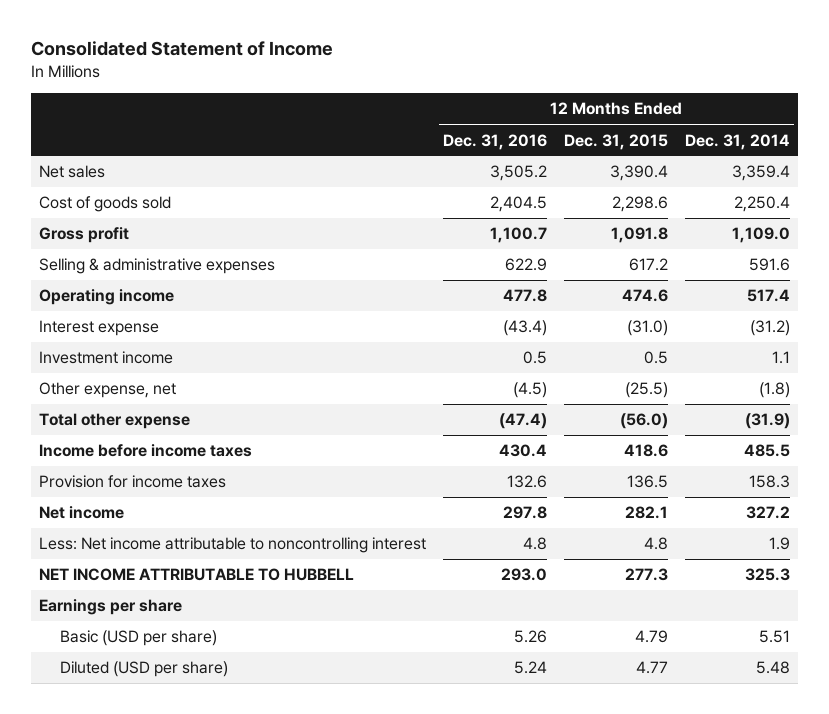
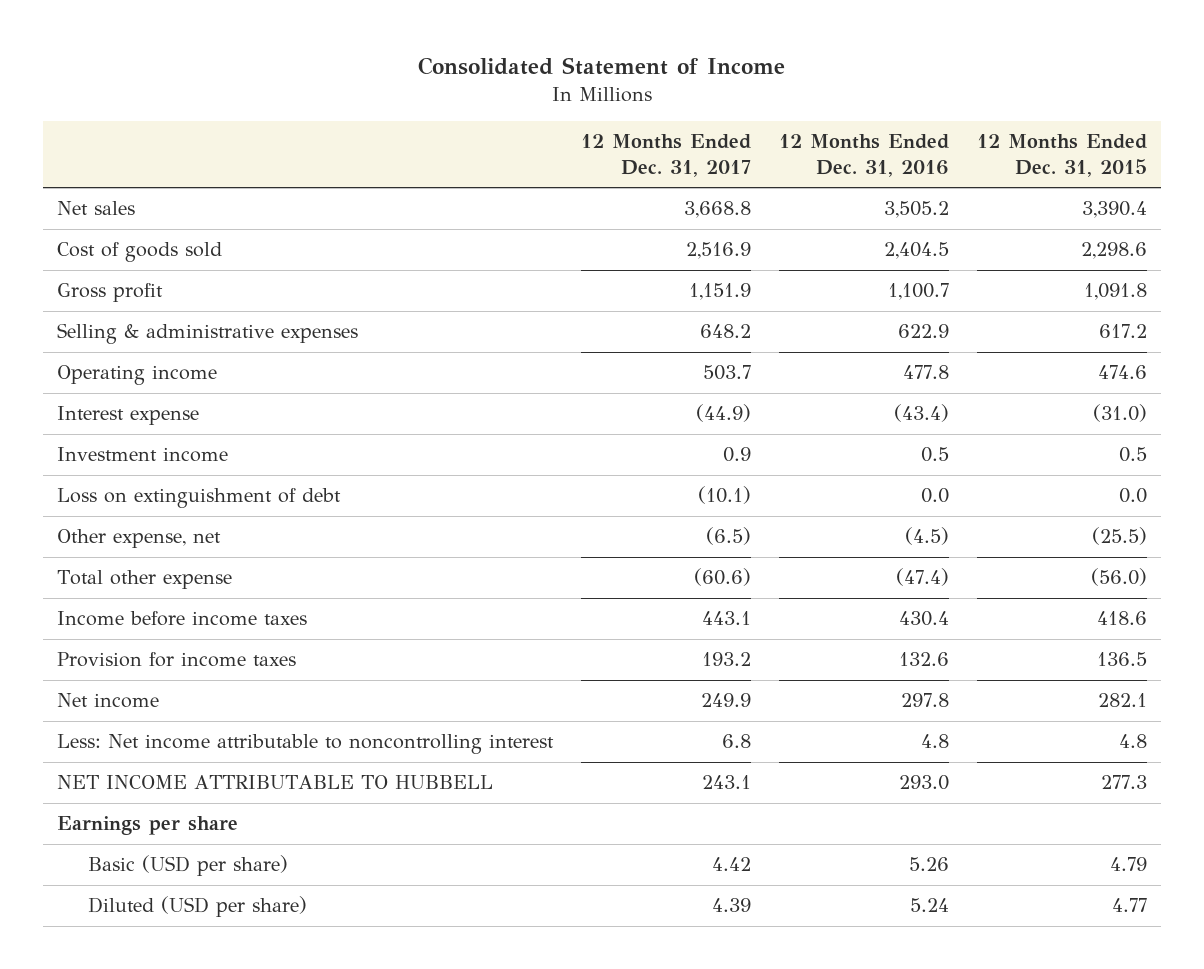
[684,133,790,150] Dec. 31, 2014 -> none
none -> [581,134,752,177] 12 Months Ended Dec. 31, 2017
none -> [57,488,342,509] Loss on extinguishment of debt

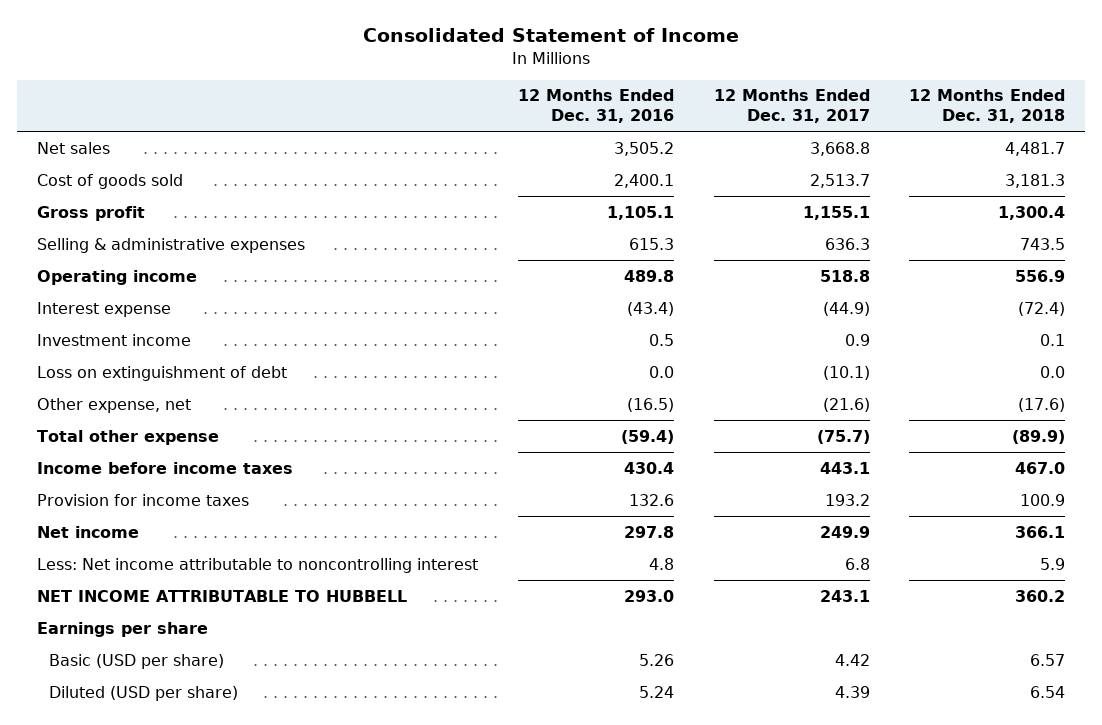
[977,134,1148,177] 12 Months Ended Dec. 31, 2015 -> none
none -> [909,89,1066,124] 12 Months Ended Dec. 31, 2018
[686,242,752,260] 2,516.9 -> [809,173,870,188] 2,513.7
[884,242,950,260] 2,404.5 -> [613,173,674,188] 2,400.1
[689,283,752,301] 1,151.9 -> [802,205,870,220] 1,155.1
[888,283,950,301] 1,100.7 -> [606,205,674,220] 1,105.1
[700,324,752,339] 648.2 -> [824,237,870,250] 636.3
[898,324,950,339] 622.9 -> [628,237,674,250] 615.3
[703,365,752,381] 503.7 -> [819,269,870,282] 518.8
[903,365,950,380] 477.8 -> [623,269,674,282] 489.8
[706,527,752,546] (6.5) -> [822,397,870,412] (21.6)
[905,527,950,546] (4.5) -> [626,397,674,412] (16.5)
[694,568,752,587] (60.6) -> [816,429,870,444] (75.7)
[896,568,950,587] (47.4) -> [620,429,674,444] (59.4)

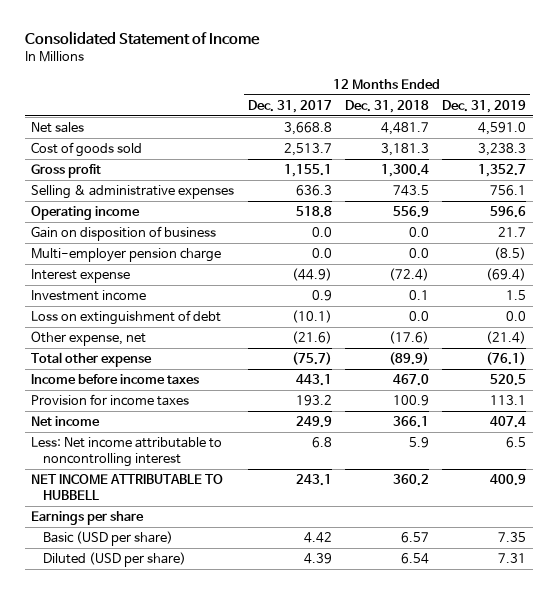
[517,89,674,124] 12 Months Ended Dec. 31, 2016 -> none
none -> [442,99,527,113] Dec. 31, 2019
none -> [31,226,217,242] Gain on disposition of business
none -> [31,248,222,263] Multi-employer pension charge

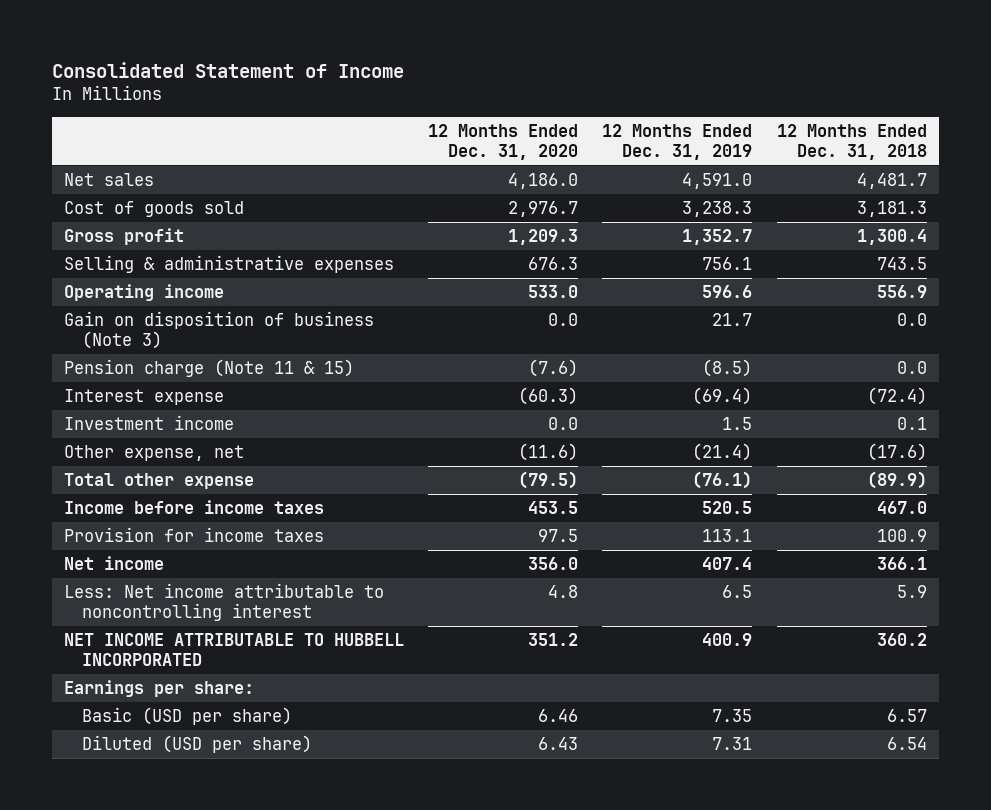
[247,99,332,113] Dec. 31, 2017 -> none
none -> [428,123,579,160] 12 Months Ended Dec. 31, 2020
[31,248,222,263] Multi-employer pension charge -> none
[31,226,217,242] Gain on disposition of business -> [64,311,375,350] Gain on disposition of business (Note 3)
none -> [64,359,355,378] Pension charge (Note 11 & 15)
[31,310,222,326] Loss on extinguishment of debt -> none
[31,474,224,501] NET INCOME ATTRIBUTABLE TO HUBBELL -> [64,633,405,667] NET INCOME ATTRIBUTABLE TO HUBBELL INCORPORATED
[31,511,145,526] Earnings per share -> [64,680,255,698] Earnings per share:

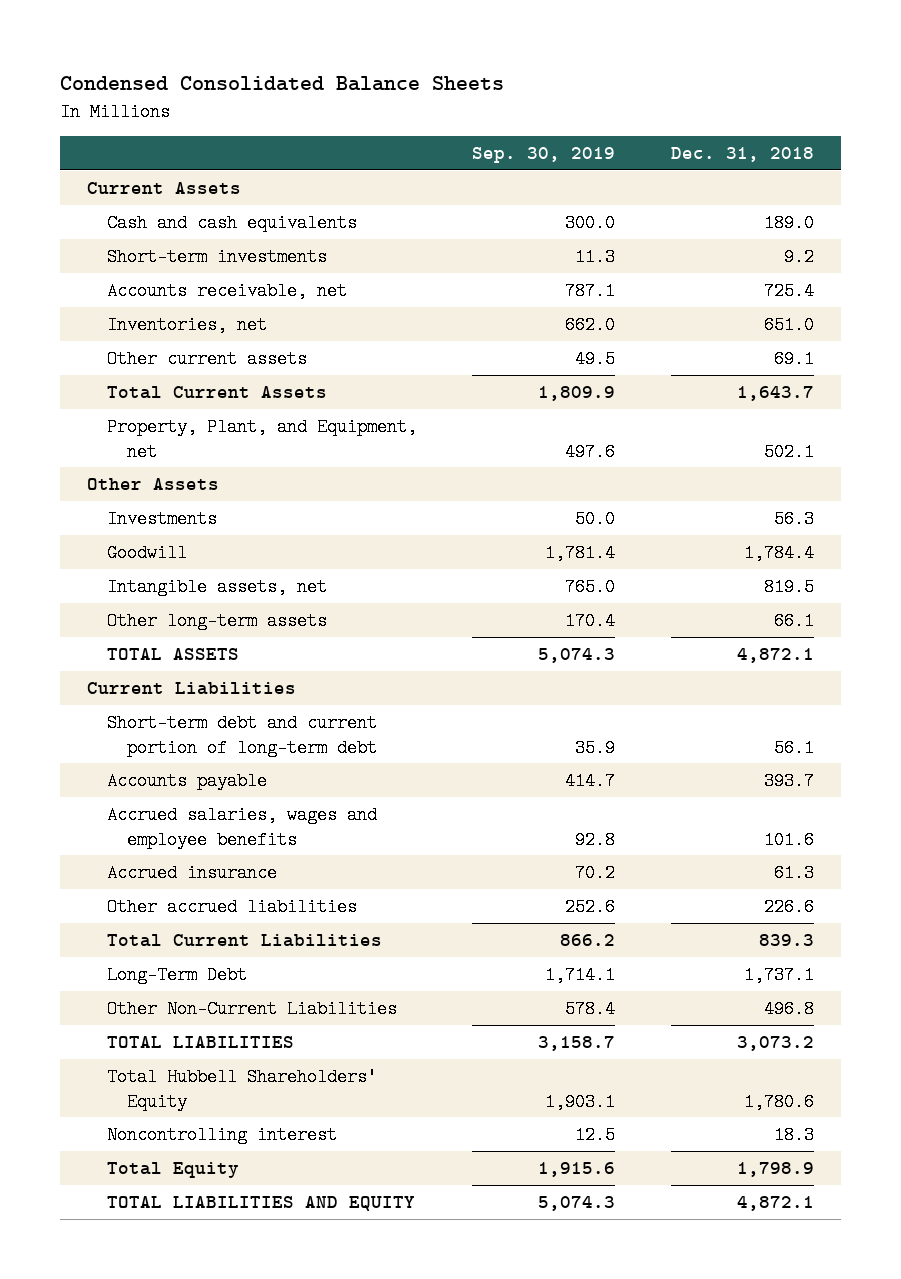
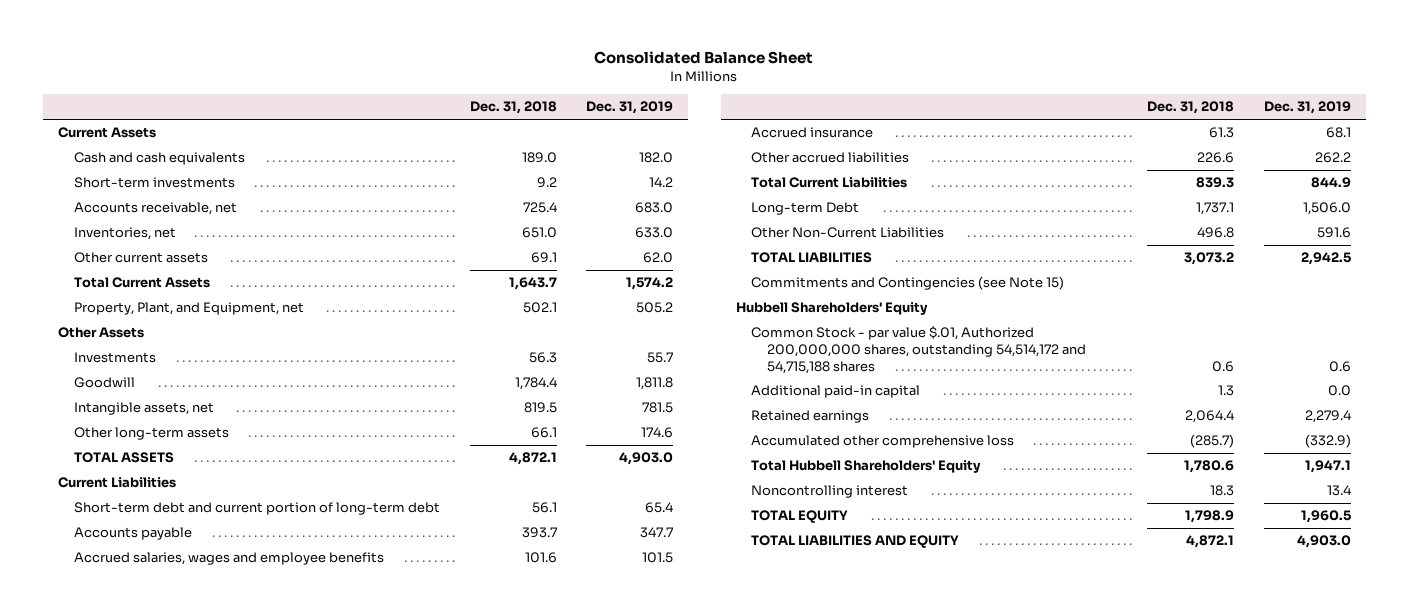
[59,76,504,92] Condensed Consolidated Balance Sheets -> [594,51,814,65] Consolidated Balance Sheet
[472,147,616,164] Sep. 30, 2019 -> none
none -> [586,101,674,115] Dec. 31, 2019
[107,965,248,984] Long-Term Debt -> [751,202,860,216] Long-term Debt
none -> [751,276,1065,291] Commitments and Contingencies (see Note 15)
none -> [735,302,928,316] Hubbell Shareholders' Equity
none -> [751,326,1087,374] Common Stock - par value $.01, Authorized 200,000,000 shares, outstanding 54,514,172 and 54,715,188 shares
none -> [751,385,921,399] Additional paid-in capital
none -> [751,410,870,424] Retained earnings
none -> [751,435,1015,449] Accumulated other comprehensive loss
[107,1161,240,1178] Total Equity -> [751,510,849,524] TOTAL EQUITY

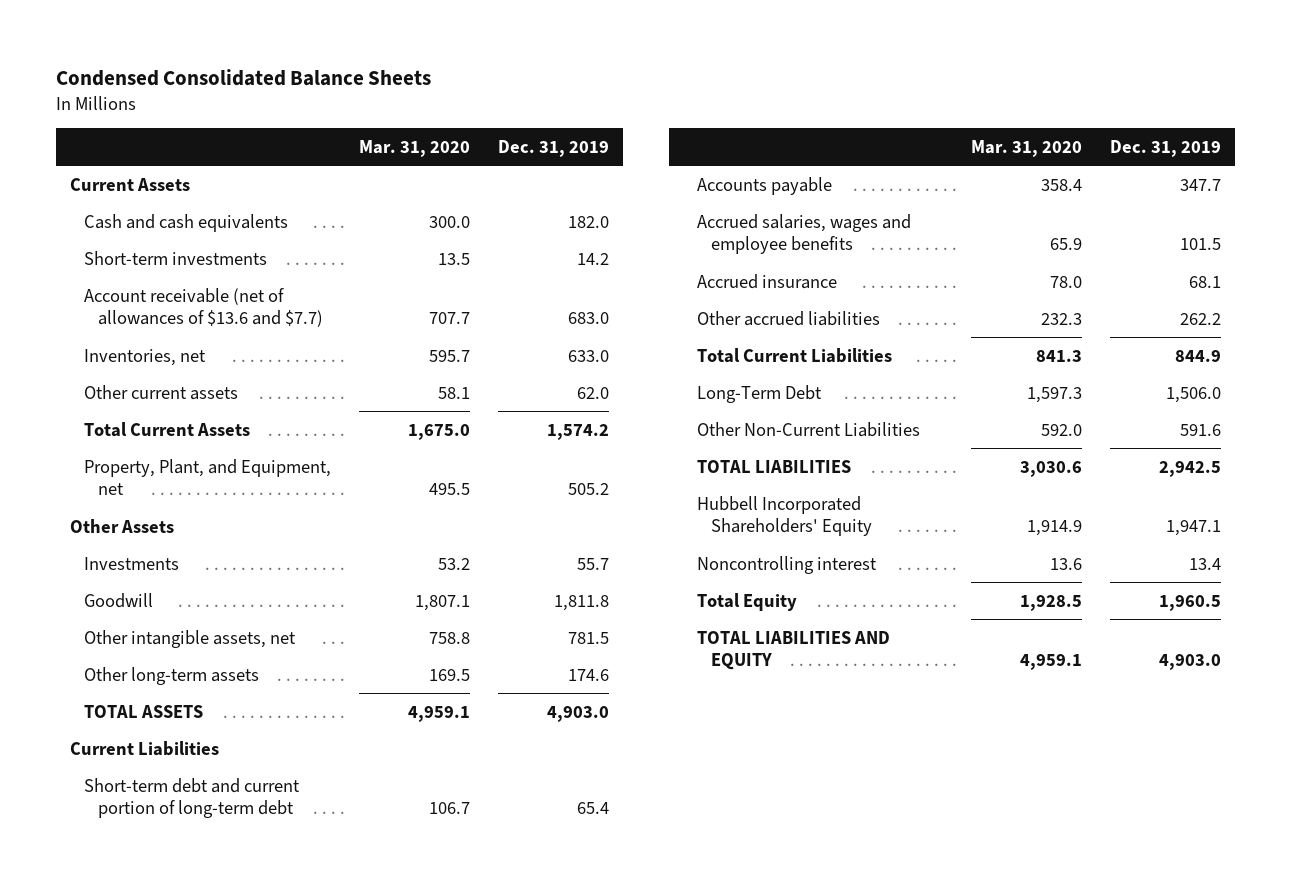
[594,51,814,65] Consolidated Balance Sheet -> [56,68,432,86] Condensed Consolidated Balance Sheets
[469,101,557,115] Dec. 31, 2018 -> none
none -> [359,139,471,157] Mar. 31, 2020
[73,202,237,216] Accounts receivable, net -> [84,287,324,328] Account receivable (net of allowances of $13.6 and $7.7)
[73,402,214,416] Intangible assets, net -> [84,629,297,648] Other intangible assets, net
[751,202,860,216] Long-term Debt -> [696,384,822,403] Long-Term Debt
[751,276,1065,291] Commitments and Contingencies (see Note 15) -> none
[735,302,928,316] Hubbell Shareholders' Equity -> none
[751,326,1087,374] Common Stock - par value $.01, Authorized 200,000,000 shares, outstanding 54,514,172 and 54,715,188 shares -> none
[751,385,921,399] Additional paid-in capital -> none
[751,410,870,424] Retained earnings -> none
[751,435,1015,449] Accumulated other comprehensive loss -> none
[751,460,982,474] Total Hubbell Shareholders' Equity -> [696,495,872,537] Hubbell Incorporated Shareholders' Equity
[751,510,849,524] TOTAL EQUITY -> [696,592,797,611] Total Equity

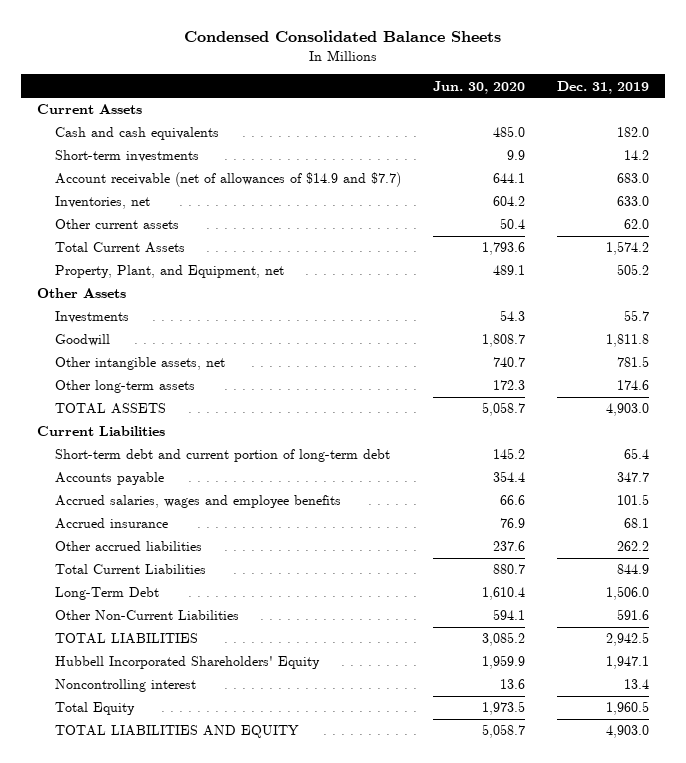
[359,139,471,157] Mar. 31, 2020 -> none
none -> [432,80,525,94] Jun. 30, 2020
[84,287,324,328] Account receivable (net of allowances of $13.6 and $7.7) -> [54,172,401,188] Account receivable (net of allowances of $14.9 and $7.7)

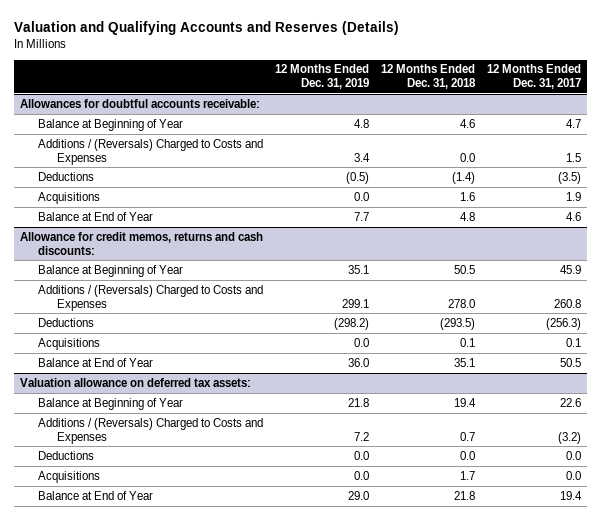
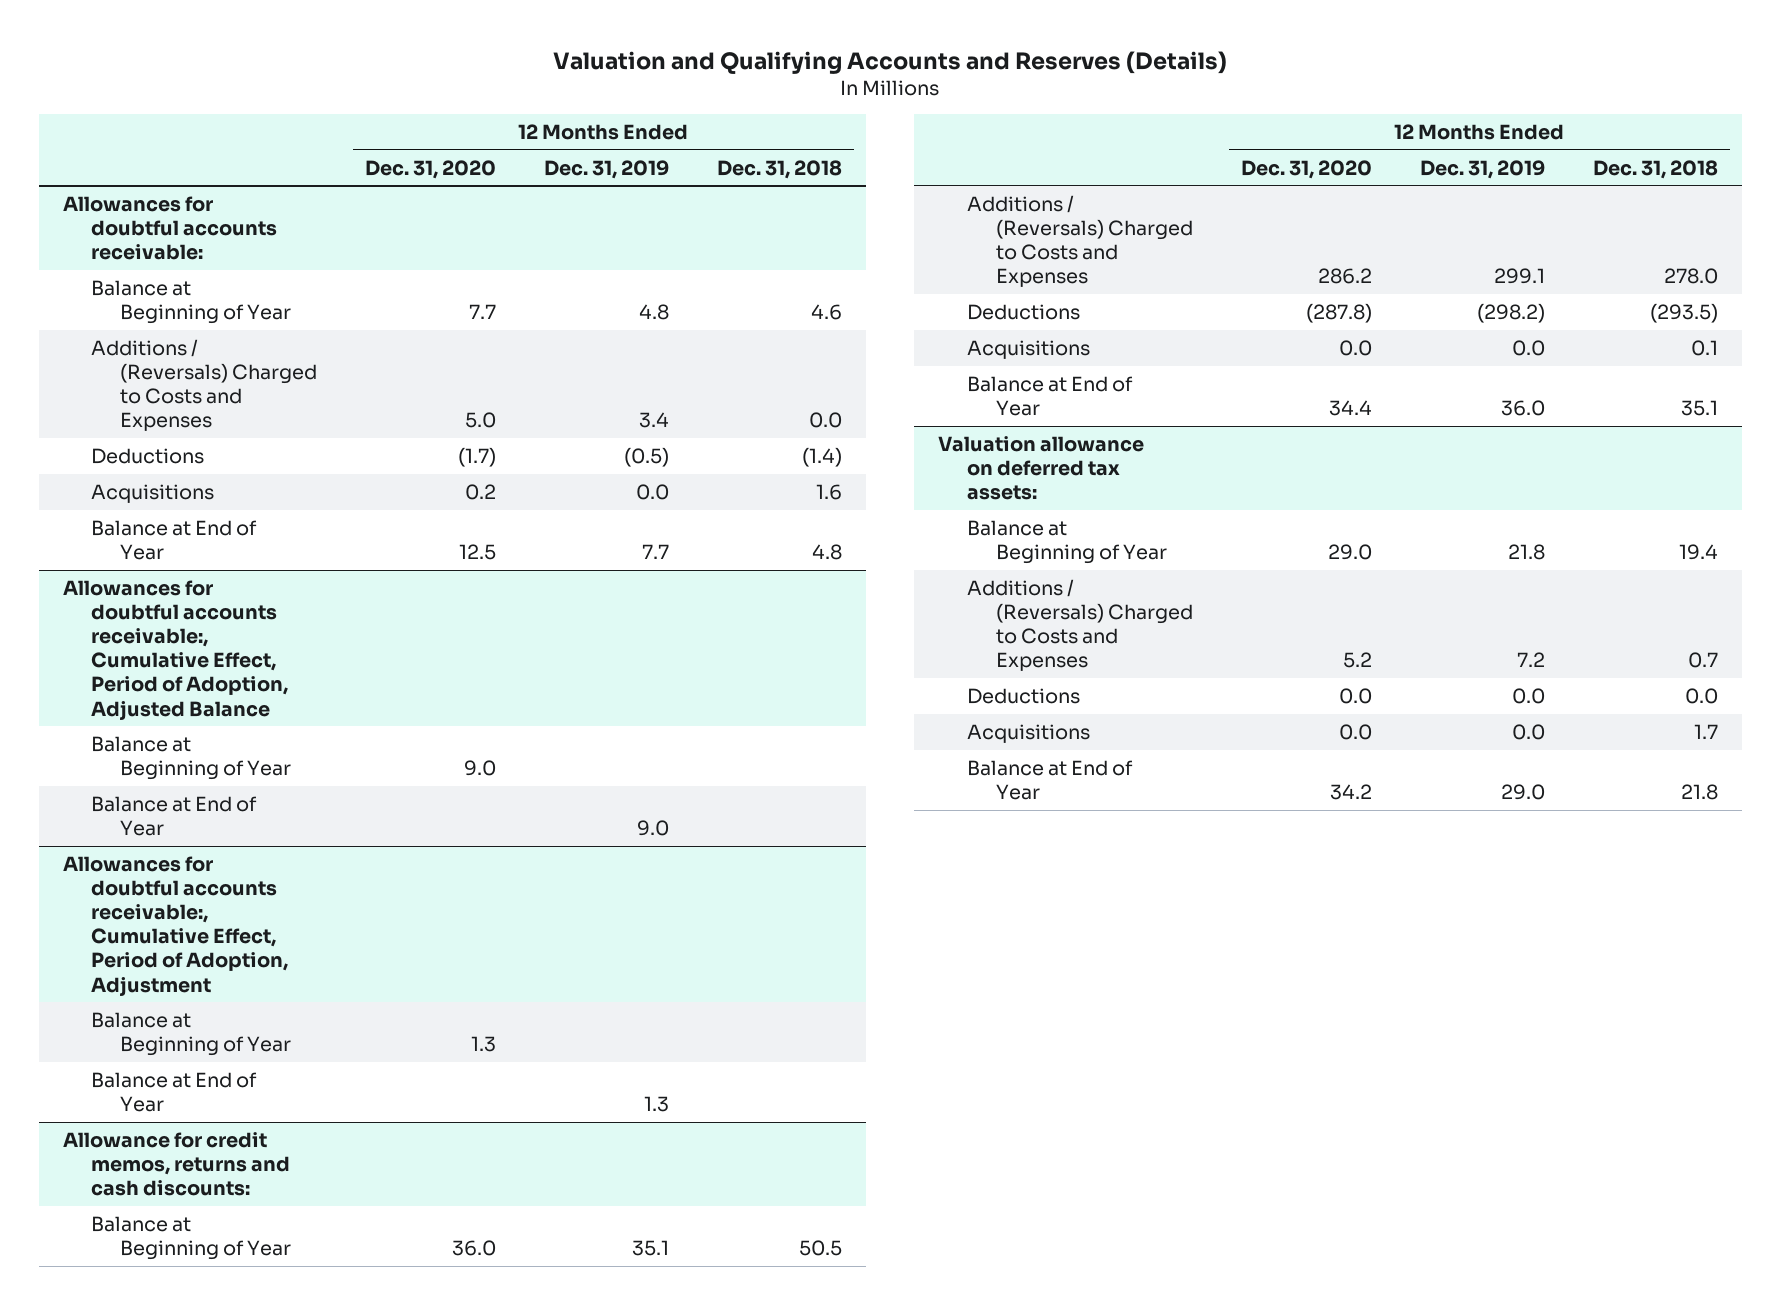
[486,64,581,90] 12 Months Ended Dec. 31, 2017 -> none
none -> [364,159,496,179] Dec. 31, 2020
none -> [62,579,289,720] Allowances for doubtful accounts receivable:, Cumulative Effect, Period of Adoption, Adjusted Balance
none -> [91,735,291,780] Balance at Beginning of Year
none -> [91,795,258,836] Balance at End of Year
none -> [62,855,289,996] Allowances for doubtful accounts receivable:, Cumulative Effect, Period of Adoption, Adjustment
none -> [91,1011,291,1056] Balance at Beginning of Year
none -> [91,1071,258,1112] Balance at End of Year

